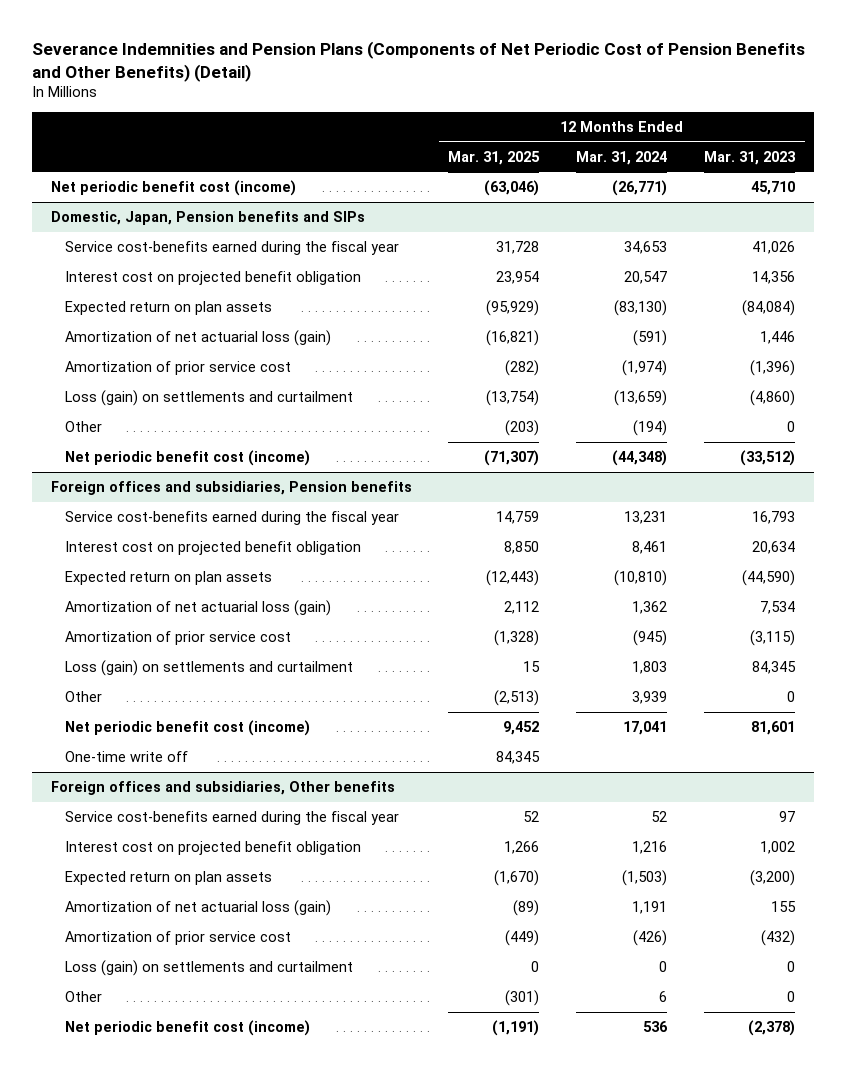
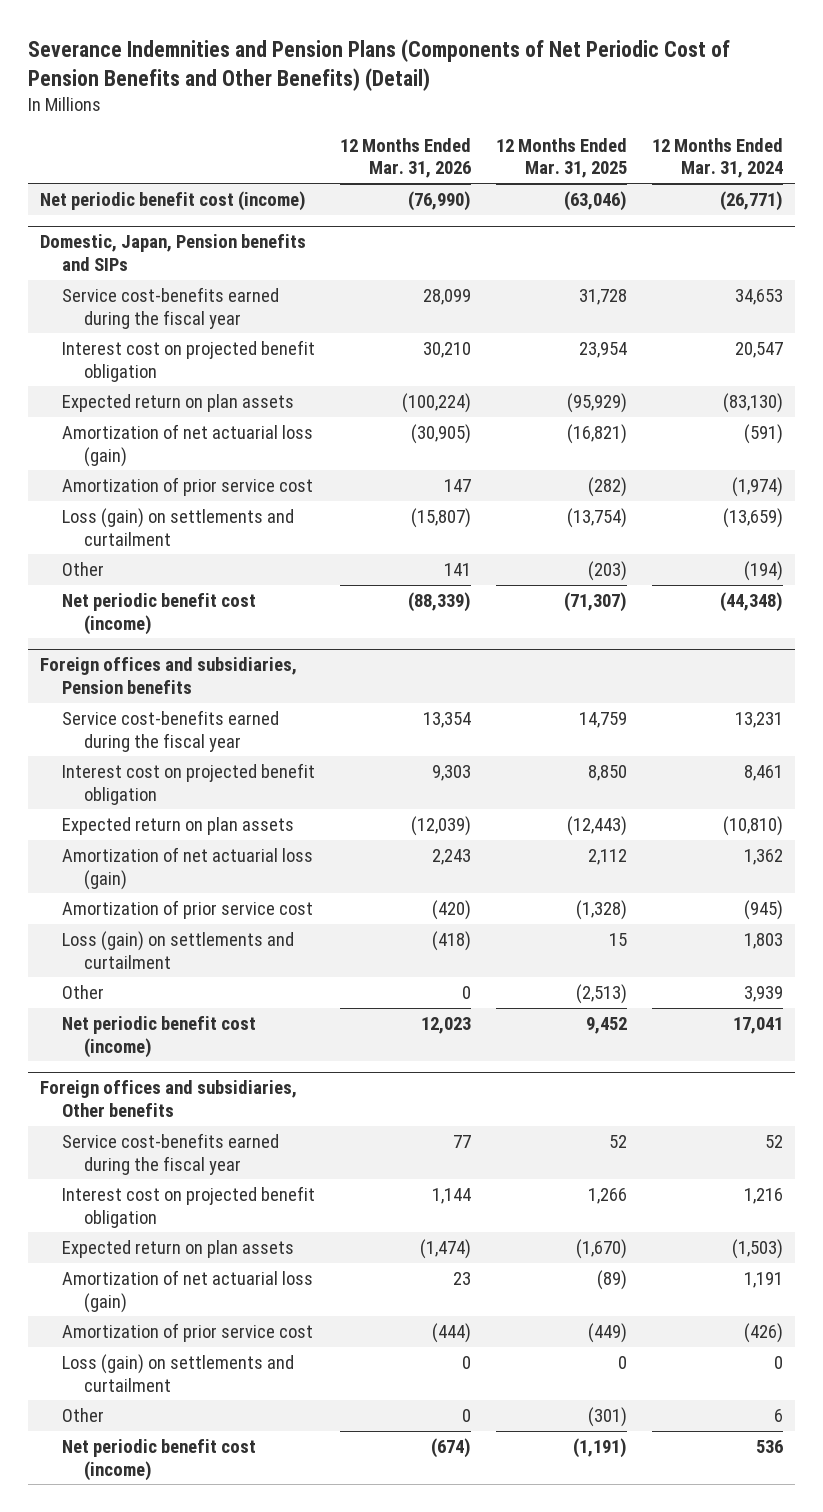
[704,150,797,165] Mar. 31, 2023 -> none
none -> [340,137,472,179] 12 Months Ended Mar. 31, 2026
[65,750,189,762] One-time write off -> none

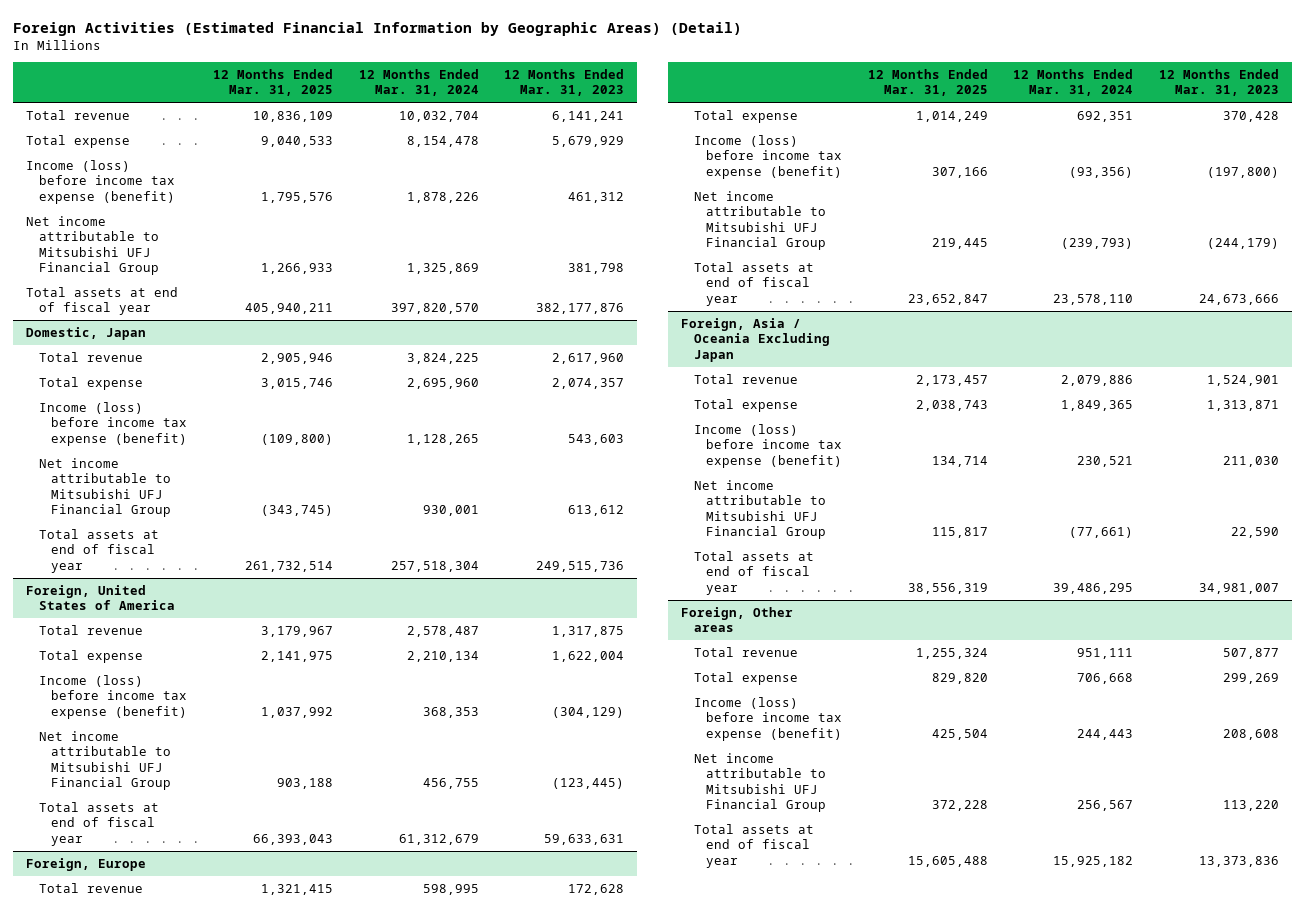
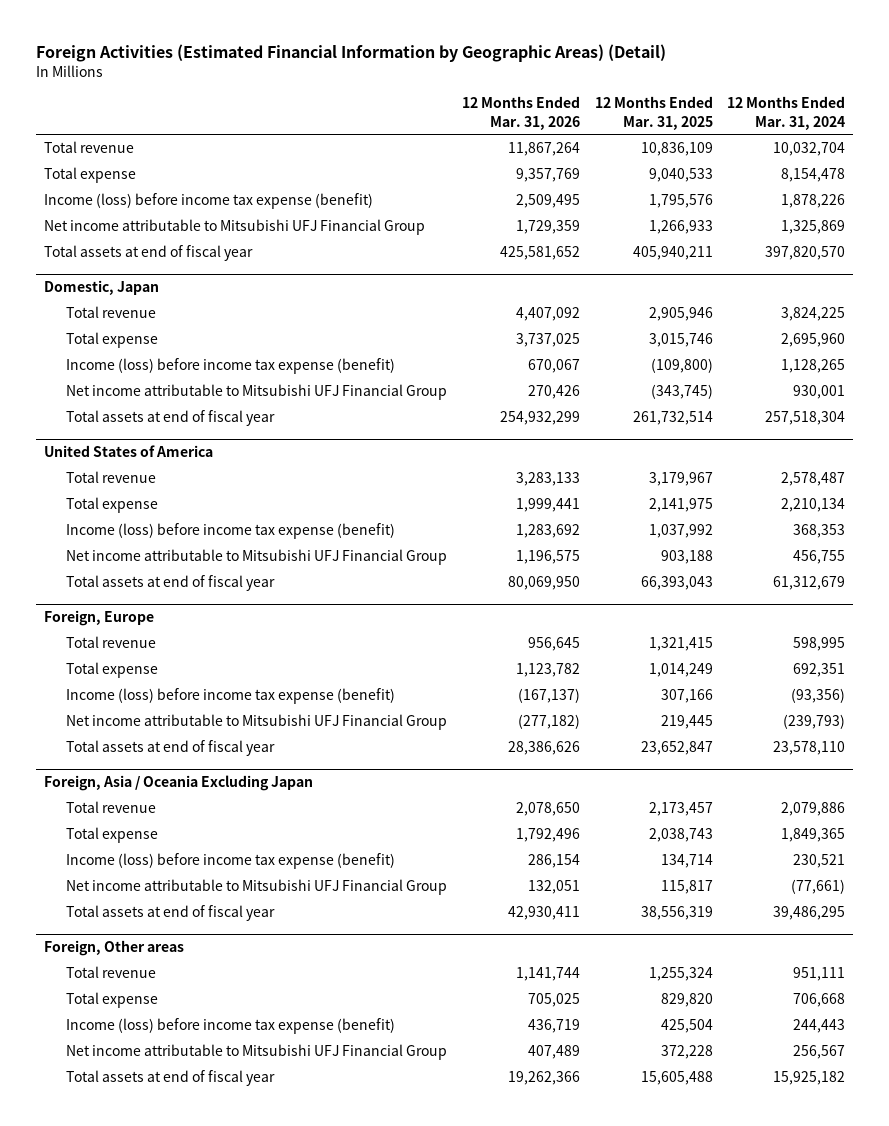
[504,69,625,97] 12 Months Ended Mar. 31, 2023 -> none
none -> [461,96,580,130] 12 Months Ended Mar. 31, 2026
[26,584,175,611] Foreign, United States of America -> [43,445,213,458] United States of America

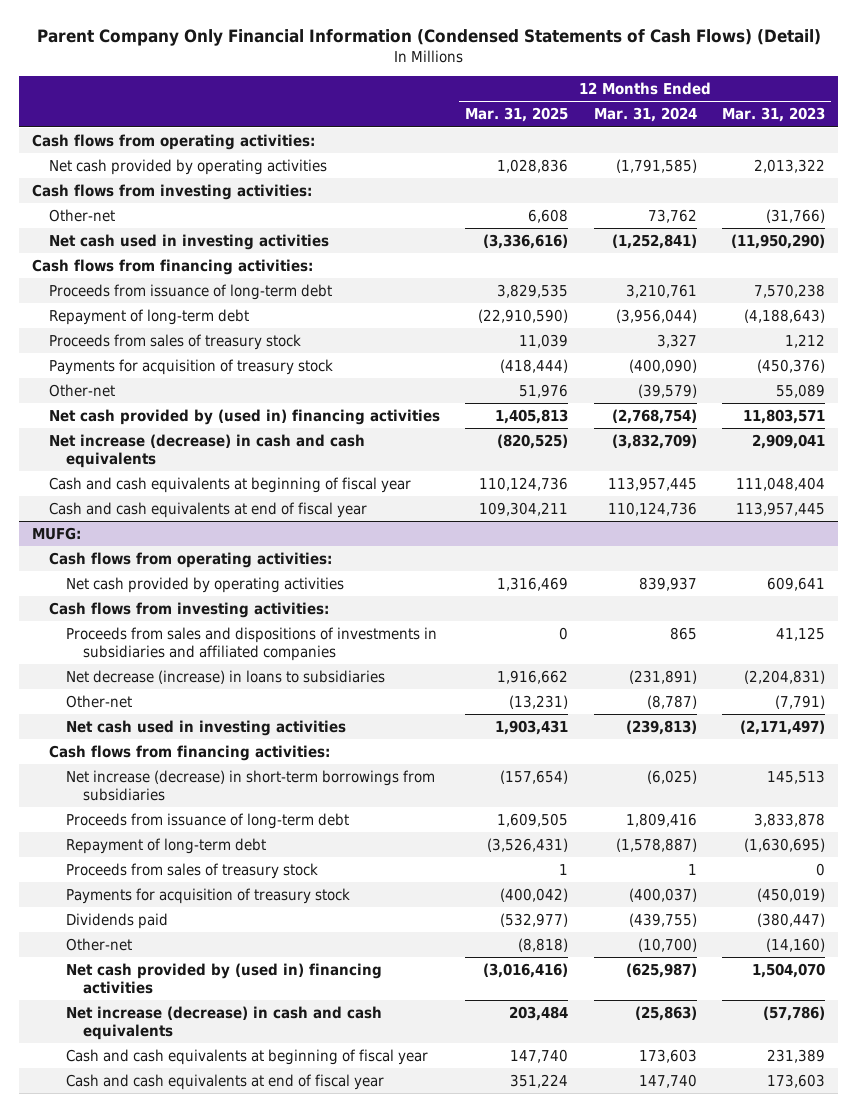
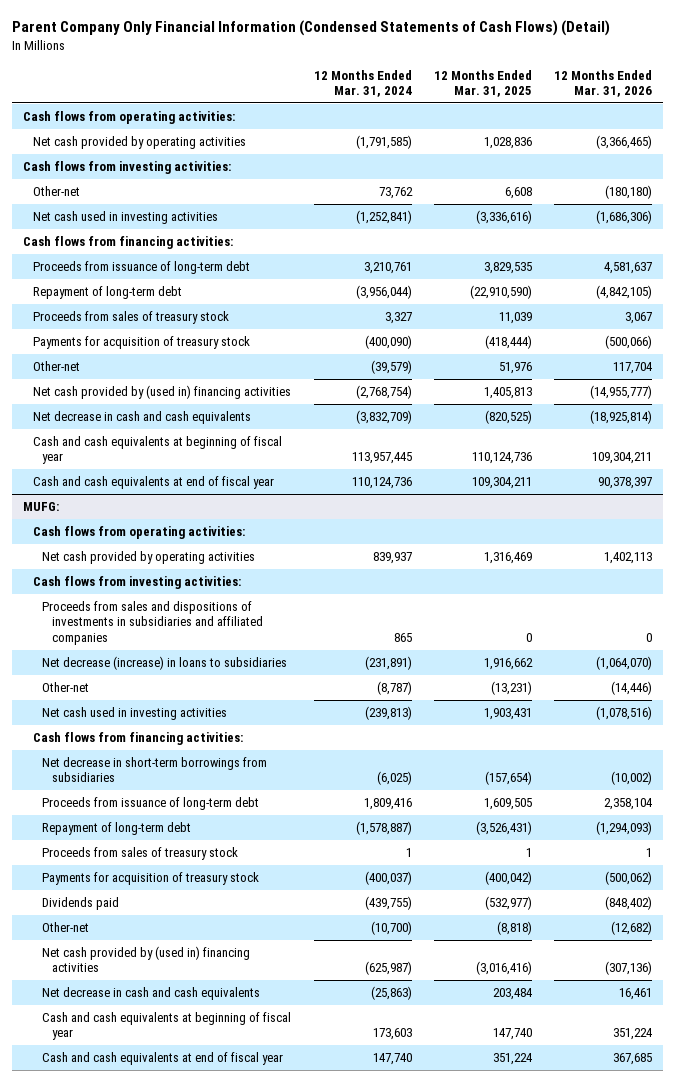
[722,107,826,123] Mar. 31, 2023 -> none
none -> [553,69,652,98] 12 Months Ended Mar. 31, 2026
[49,433,366,469] Net increase (decrease) in cash and cash equivalents -> [32,411,251,425] Net decrease in cash and cash equivalents
[66,769,436,802] Net increase (decrease) in short-term borrowings from subsidiaries -> [42,757,268,783] Net decrease in short-term borrowings from subsidiaries
[66,1005,383,1041] Net increase (decrease) in cash and cash equivalents -> [42,987,261,1001] Net decrease in cash and cash equivalents

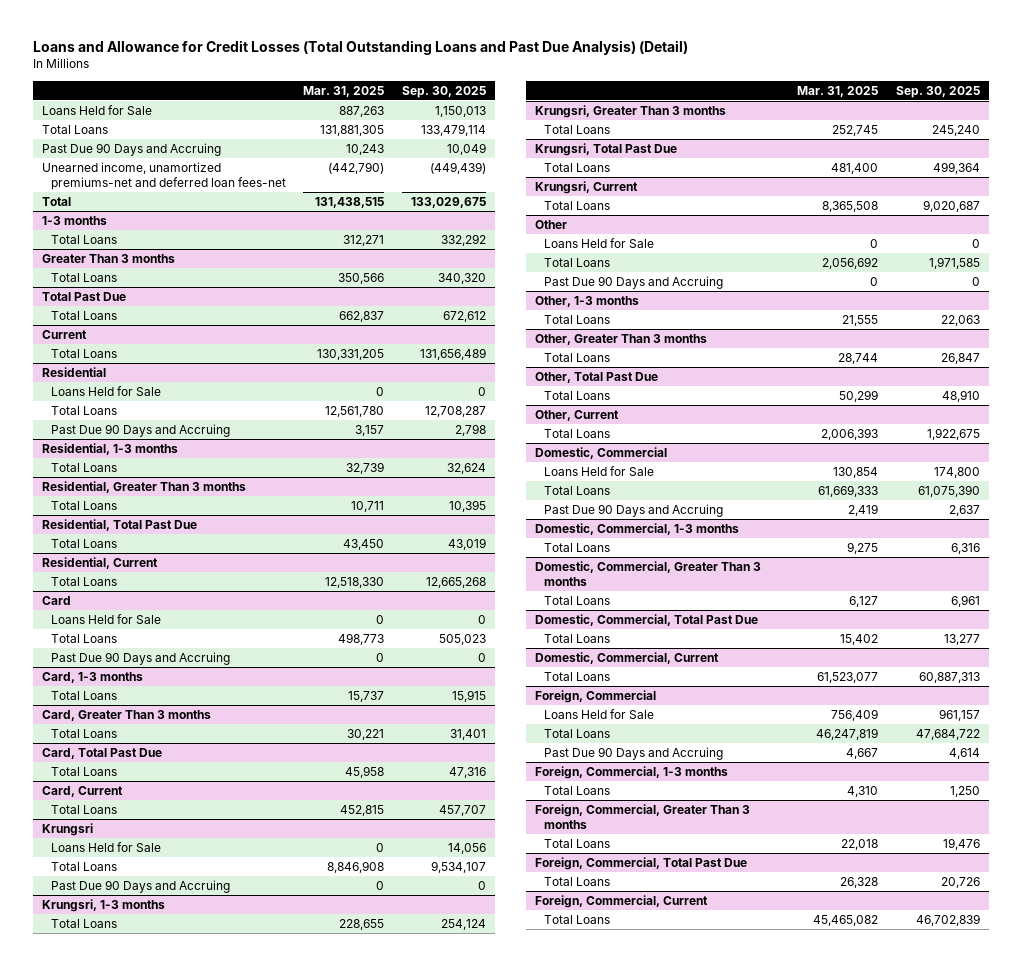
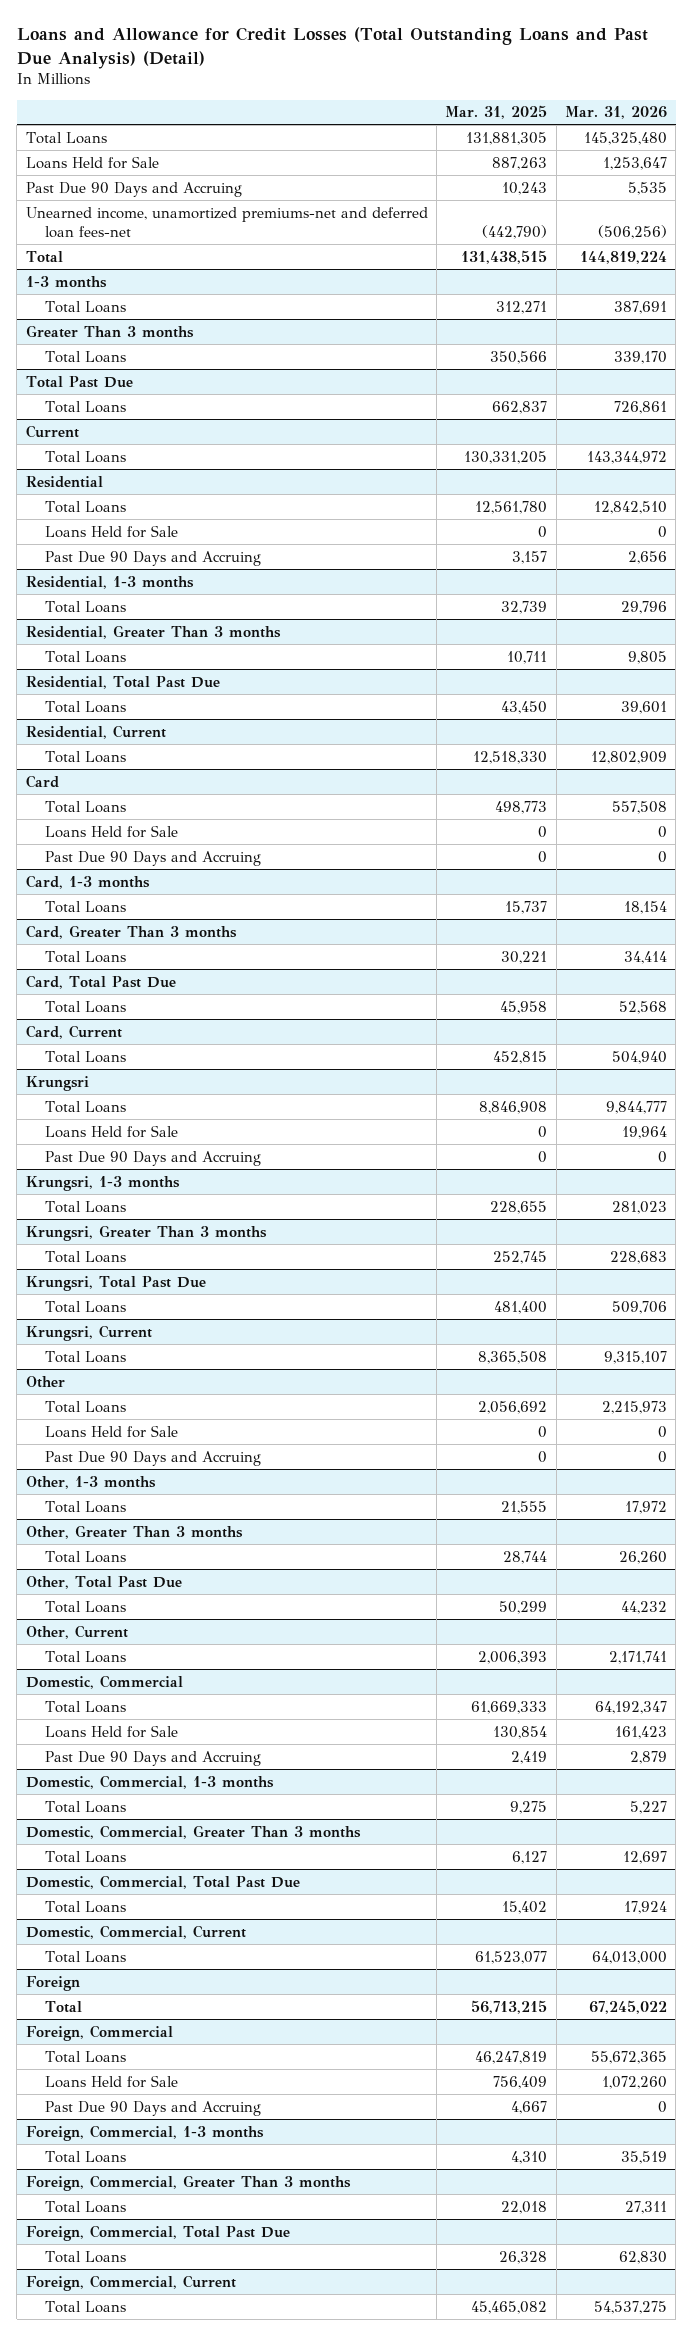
[402,85,487,98] Sep. 30, 2025 -> none
none -> [565,106,668,120] Mar. 31, 2026
[41,105,152,116] Loans Held for Sale -> [25,155,159,169] Loans Held for Sale
[50,386,161,397] Loans Held for Sale -> [44,524,178,538] Loans Held for Sale
[50,614,161,625] Loans Held for Sale -> [44,824,178,838] Loans Held for Sale
[50,842,161,853] Loans Held for Sale -> [44,1124,178,1138] Loans Held for Sale
[543,238,654,249] Loans Held for Sale -> [44,1424,178,1438] Loans Held for Sale
[543,466,654,477] Loans Held for Sale -> [44,1724,178,1738] Loans Held for Sale
none -> [25,1975,80,1991] Foreign
none -> [44,2000,82,2013] Total
[543,709,654,720] Loans Held for Sale -> [44,2074,178,2088] Loans Held for Sale

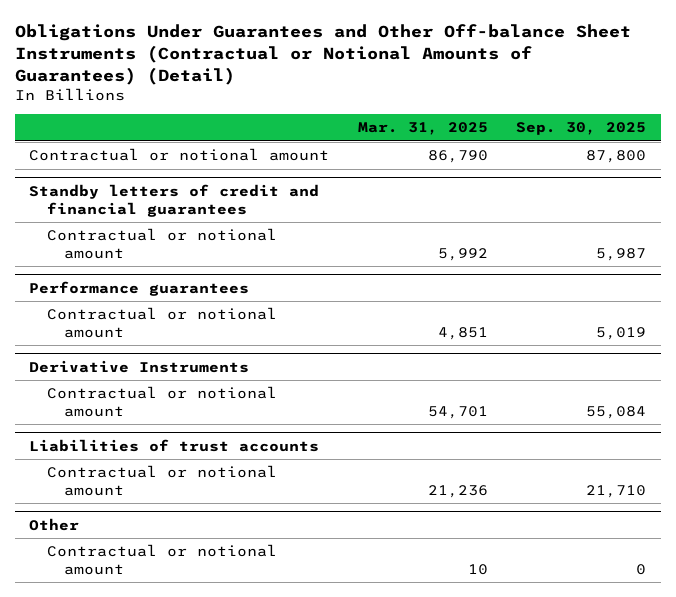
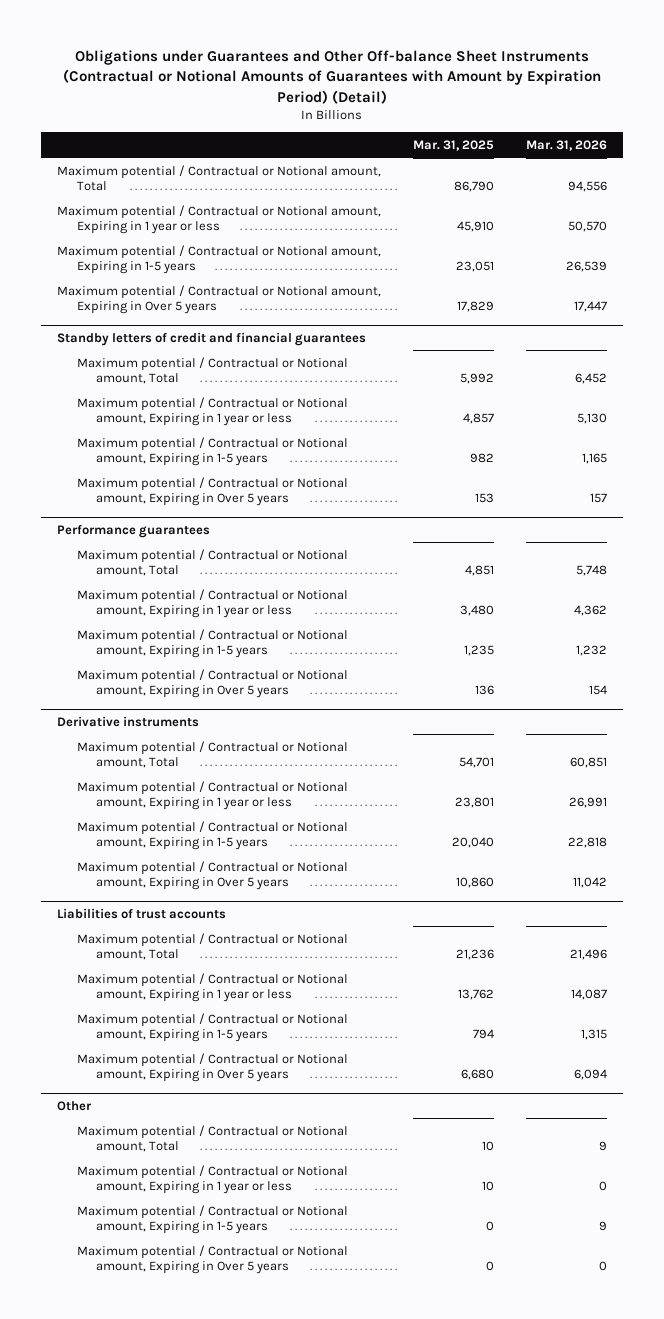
[15,24,632,85] Obligations Under Guarantees and Other Off-balance Sheet Instruments (Contractual or Notional Amounts of Guarantees) (Detail) -> [63,50,602,104] Obligations under Guarantees and Other Off-balance Sheet Instruments (Contractual or Notional Amounts of Guarantees with Amount by Expiration Period) (Detail)
[516,122,647,136] Sep. 30, 2025 -> none
none -> [526,140,608,152] Mar. 31, 2026
[29,148,330,162] Contractual or notional amount -> [57,164,382,191] Maximum potential / Contractual or Notional amount, Total
none -> [57,204,382,234] Maximum potential / Contractual or Notional amount, Expiring in 1 year or less
none -> [57,244,382,274] Maximum potential / Contractual or Notional amount, Expiring in 1-5 years
none -> [57,284,382,314] Maximum potential / Contractual or Notional amount, Expiring in Over 5 years
[46,228,277,259] Contractual or notional amount -> [76,356,348,384] Maximum potential / Contractual or Notional amount, Total
none -> [76,396,348,426] Maximum potential / Contractual or Notional amount, Expiring in 1 year or less
none -> [76,436,348,466] Maximum potential / Contractual or Notional amount, Expiring in 1-5 years
none -> [76,476,348,506] Maximum potential / Contractual or Notional amount, Expiring in Over 5 years
[46,307,277,338] Contractual or notional amount -> [76,548,348,576] Maximum potential / Contractual or Notional amount, Total
none -> [76,588,348,618] Maximum potential / Contractual or Notional amount, Expiring in 1 year or less
none -> [76,628,348,658] Maximum potential / Contractual or Notional amount, Expiring in 1-5 years
none -> [76,668,348,698] Maximum potential / Contractual or Notional amount, Expiring in Over 5 years
[29,360,250,374] Derivative Instruments -> [57,716,200,728] Derivative instruments
[46,386,277,417] Contractual or notional amount -> [76,740,348,768] Maximum potential / Contractual or Notional amount, Total
none -> [76,780,348,810] Maximum potential / Contractual or Notional amount, Expiring in 1 year or less
none -> [76,820,348,850] Maximum potential / Contractual or Notional amount, Expiring in 1-5 years
none -> [76,860,348,890] Maximum potential / Contractual or Notional amount, Expiring in Over 5 years
[46,465,277,496] Contractual or notional amount -> [76,932,348,960] Maximum potential / Contractual or Notional amount, Total
none -> [76,972,348,1002] Maximum potential / Contractual or Notional amount, Expiring in 1 year or less
none -> [76,1012,348,1042] Maximum potential / Contractual or Notional amount, Expiring in 1-5 years
none -> [76,1052,348,1082] Maximum potential / Contractual or Notional amount, Expiring in Over 5 years
[46,544,277,575] Contractual or notional amount -> [76,1124,348,1152] Maximum potential / Contractual or Notional amount, Total
none -> [76,1164,348,1194] Maximum potential / Contractual or Notional amount, Expiring in 1 year or less
none -> [76,1204,348,1234] Maximum potential / Contractual or Notional amount, Expiring in 1-5 years
none -> [76,1244,348,1274] Maximum potential / Contractual or Notional amount, Expiring in Over 5 years

